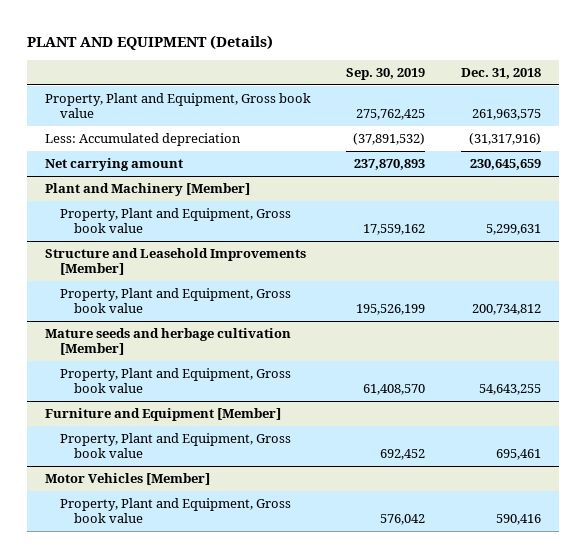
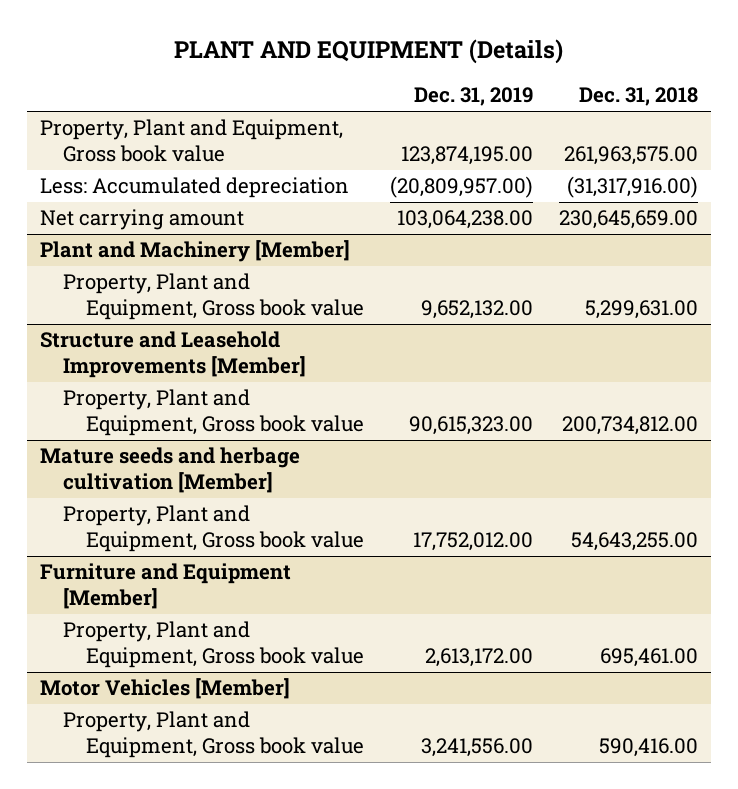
[346,67,426,80] Sep. 30, 2019 -> none
none -> [414,87,534,107] Dec. 31, 2019
[471,109,541,121] 261,963,575 -> [564,145,699,165] 261,963,575.00
[468,132,541,145] (31,317,916) -> [567,176,699,199] (31,317,916.00)
[469,158,541,170] 230,645,659 -> [559,210,699,230] 230,645,659.00
[485,224,541,236] 5,299,631 -> [585,299,699,319] 5,299,631.00
[471,304,541,316] 200,734,812 -> [562,415,699,435] 200,734,812.00
[478,384,541,396] 54,643,255 -> [571,531,699,551] 54,643,255.00
[495,449,541,461] 695,461 -> [600,647,699,667] 695,461.00
[495,514,541,526] 590,416 -> [599,737,699,757] 590,416.00

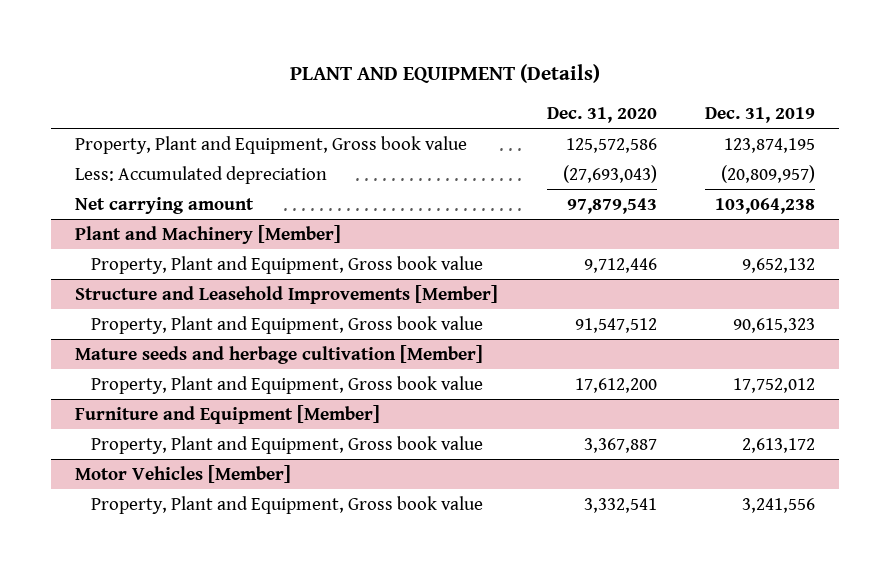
[579,87,699,107] Dec. 31, 2018 -> none
none -> [546,107,657,124] Dec. 31, 2020
[401,145,534,165] 123,874,195.00 -> [723,137,815,153] 123,874,195
[390,176,534,199] (20,809,957.00) -> [720,164,815,183] (20,809,957)
[397,210,534,230] 103,064,238.00 -> [714,197,815,214] 103,064,238
[421,299,534,319] 9,652,132.00 -> [741,257,815,273] 9,652,132
[409,415,534,435] 90,615,323.00 -> [732,317,815,333] 90,615,323
[413,531,534,551] 17,752,012.00 -> [732,377,815,393] 17,752,012
[425,647,534,667] 2,613,172.00 -> [741,437,815,453] 2,613,172
[421,737,534,757] 3,241,556.00 -> [741,497,815,513] 3,241,556

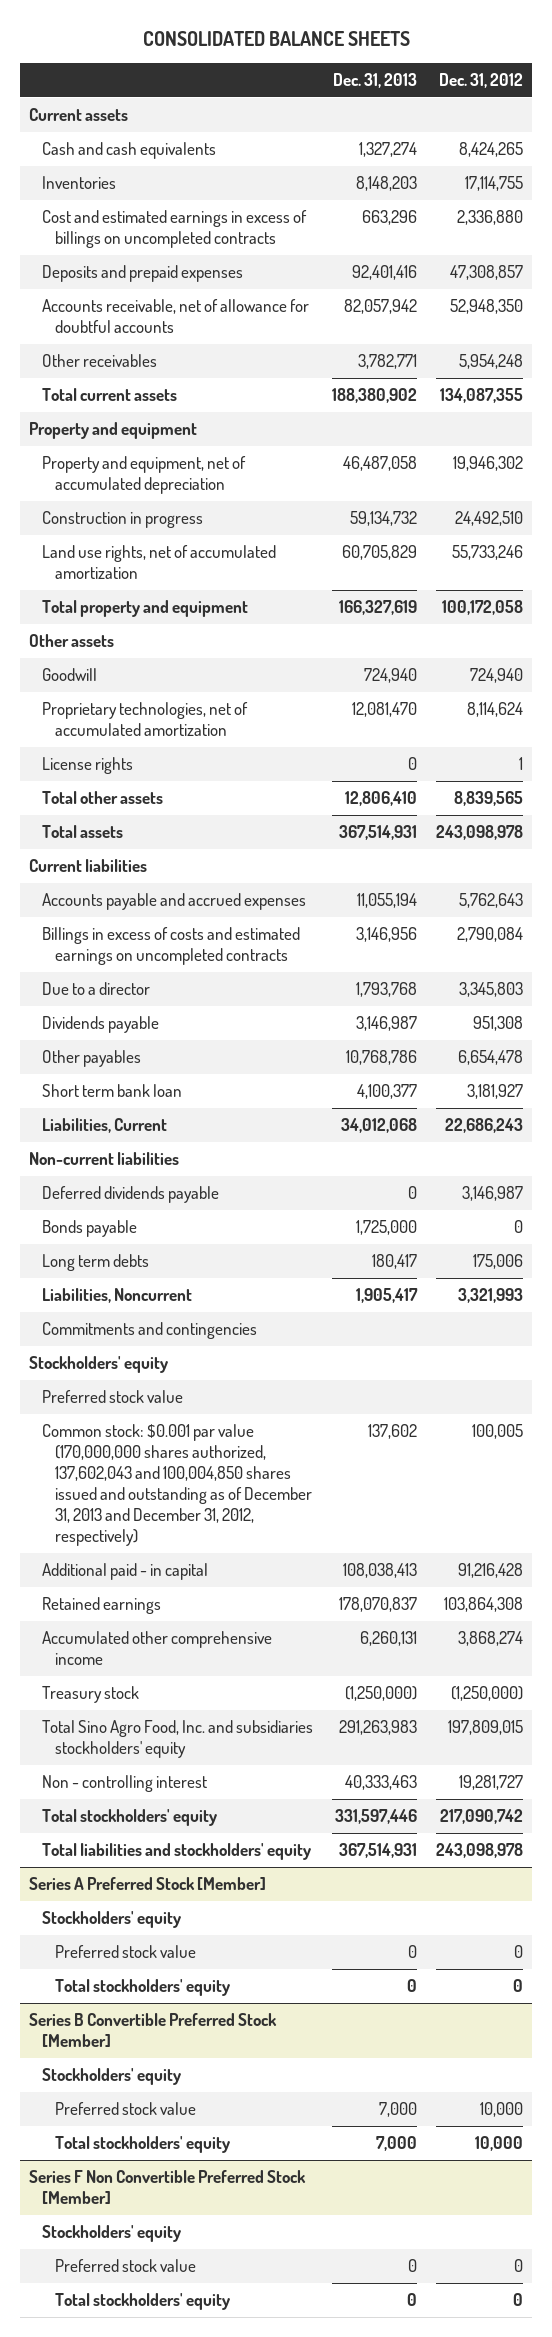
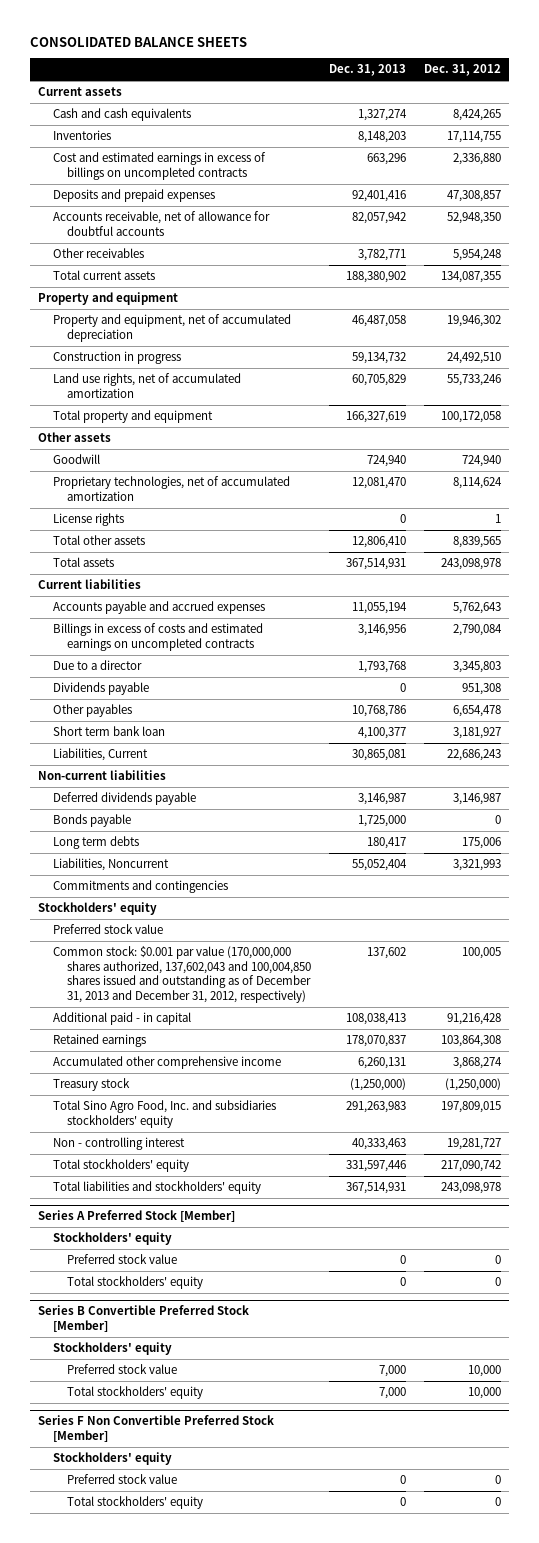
[355,1015,417,1031] 3,146,987 -> [399,683,406,693] 0
[340,1117,417,1133] 34,012,068 -> [351,749,406,762] 30,865,081
[407,1185,417,1199] 0 -> [357,793,406,806] 3,146,987
[355,1287,418,1303] 1,905,417 -> [351,859,407,872] 55,052,404

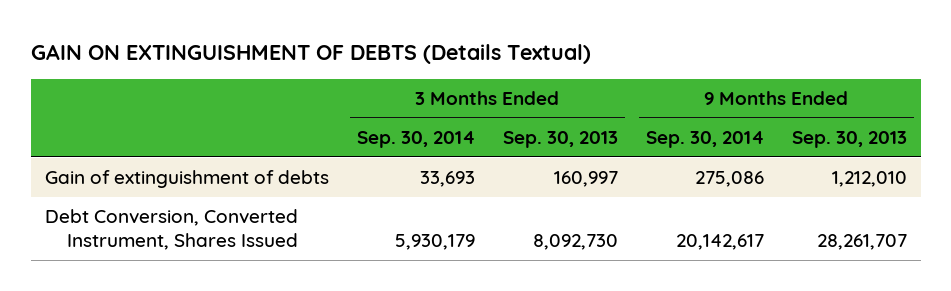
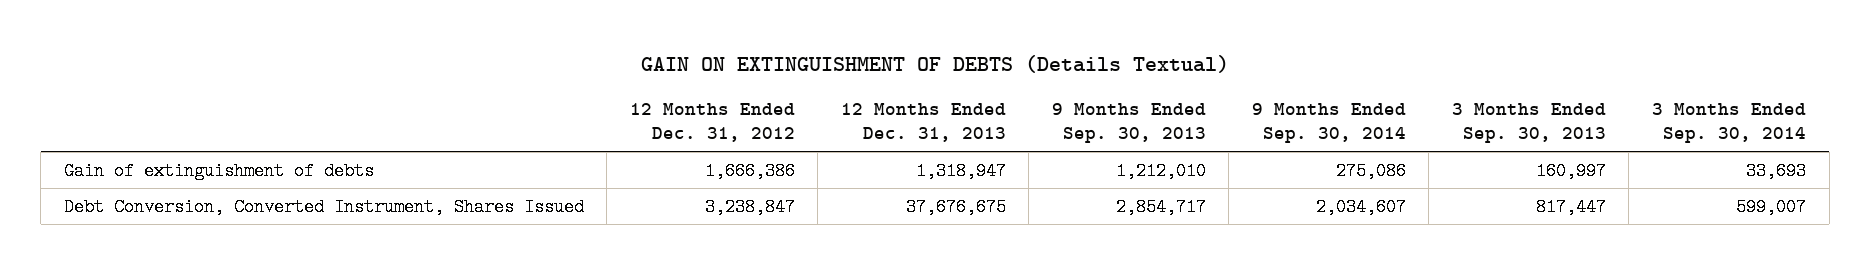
none -> [629,103,795,143] 12 Months Ended Dec. 31, 2012
none -> [840,103,1006,143] 12 Months Ended Dec. 31, 2013
[394,234,475,251] 5,930,179 -> [1735,198,1806,217] 599,007
[532,234,618,251] 8,092,730 -> [1535,198,1606,217] 817,447
[675,234,764,251] 20,142,617 -> [1315,198,1406,217] 2,034,607
[816,234,907,251] 28,261,707 -> [1115,198,1206,217] 2,854,717

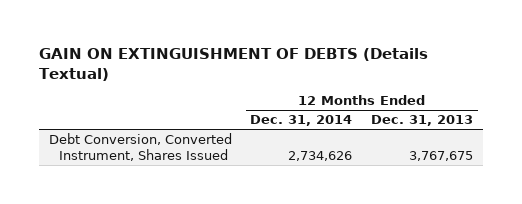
[629,103,795,143] 12 Months Ended Dec. 31, 2012 -> none
[1051,103,1206,144] 9 Months Ended Sep. 30, 2013 -> none
[1251,103,1406,144] 9 Months Ended Sep. 30, 2014 -> none
[1451,103,1606,144] 3 Months Ended Sep. 30, 2013 -> none
[1651,103,1806,144] 3 Months Ended Sep. 30, 2014 -> none
none -> [250,115,353,127] Dec. 31, 2014
[63,162,374,181] Gain of extinguishment of debts -> none
[905,198,1006,217] 37,676,675 -> [409,151,474,162] 3,767,675

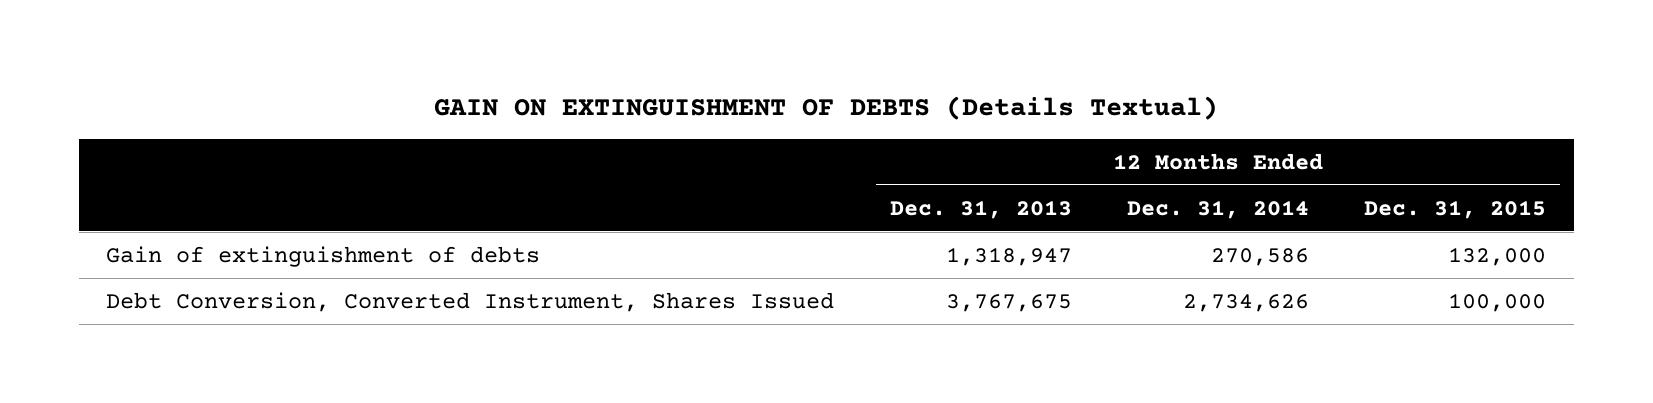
none -> [1364,199,1547,219] Dec. 31, 2015
none -> [106,245,541,267] Gain of extinguishment of debts

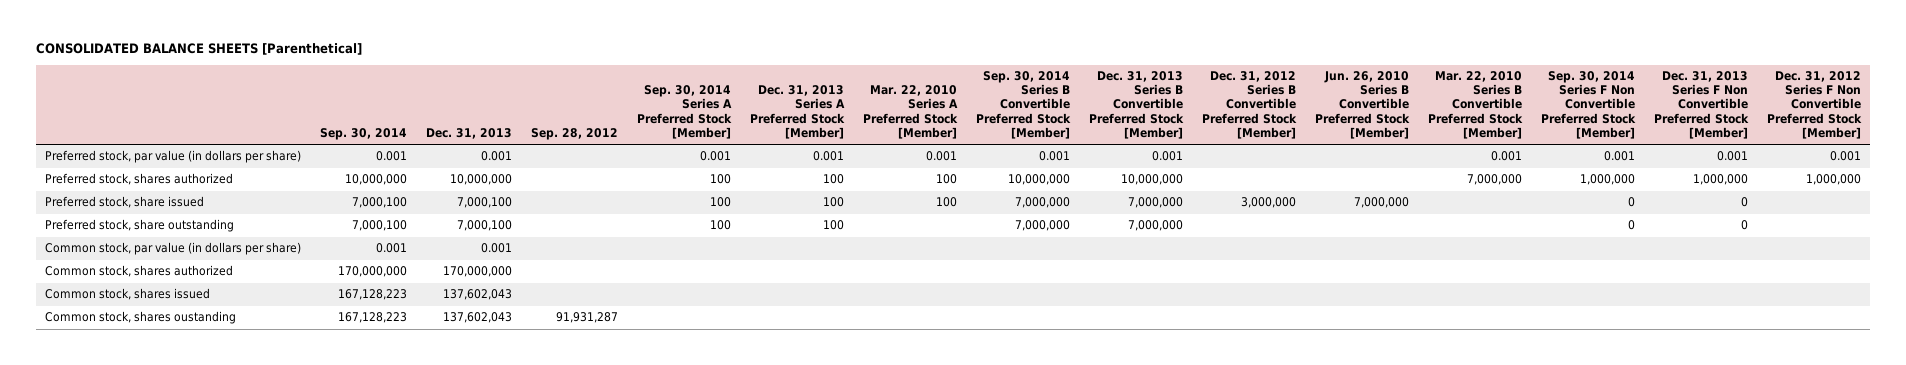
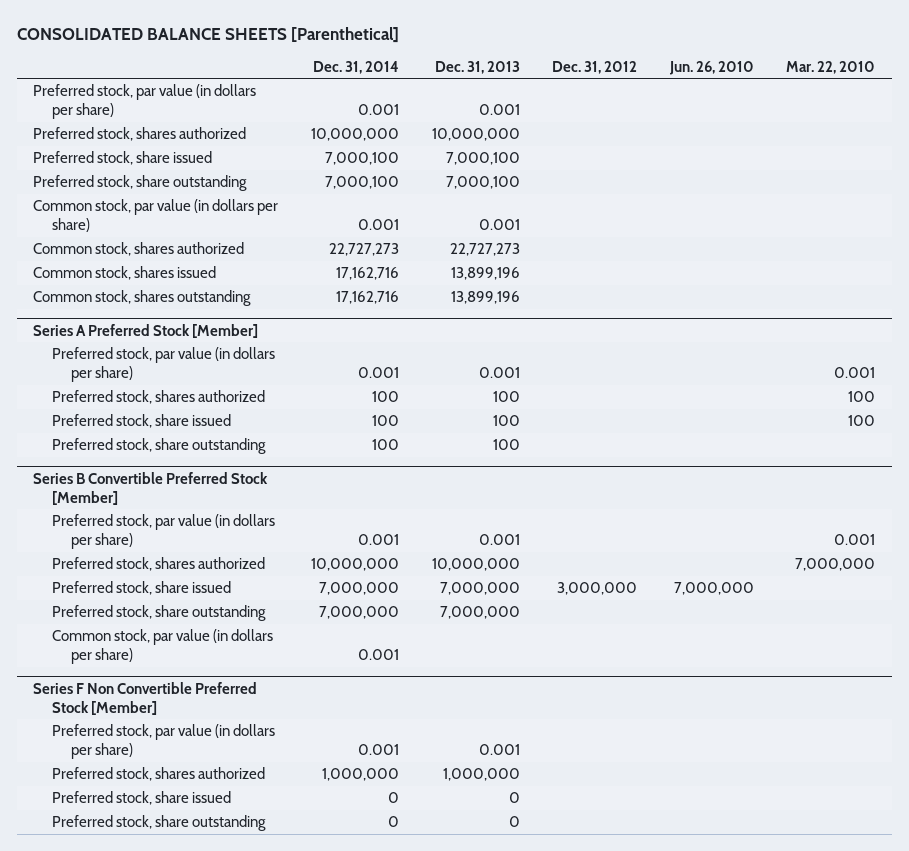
[320,127,408,140] Sep. 30, 2014 -> none
[531,127,619,140] Sep. 28, 2012 -> none
[636,85,732,139] Sep. 30, 2014 Series A Preferred Stock [Member] -> none
[749,85,845,139] Dec. 31, 2013 Series A Preferred Stock [Member] -> none
[862,85,958,139] Mar. 22, 2010 Series A Preferred Stock [Member] -> none
[975,70,1071,139] Sep. 30, 2014 Series B Convertible Preferred Stock [Member] -> none
[1088,70,1184,139] Dec. 31, 2013 Series B Convertible Preferred Stock [Member] -> none
[1201,70,1297,139] Dec. 31, 2012 Series B Convertible Preferred Stock [Member] -> none
[1314,70,1410,139] Jun. 26, 2010 Series B Convertible Preferred Stock [Member] -> none
[1427,70,1523,139] Mar. 22, 2010 Series B Convertible Preferred Stock [Member] -> none
[1540,70,1636,139] Sep. 30, 2014 Series F Non Convertible Preferred Stock [Member] -> none
[1653,70,1749,139] Dec. 31, 2013 Series F Non Convertible Preferred Stock [Member] -> none
[1766,70,1862,139] Dec. 31, 2012 Series F Non Convertible Preferred Stock [Member] -> none
none -> [312,60,399,74] Dec. 31, 2014
none -> [552,60,638,74] Dec. 31, 2012
none -> [668,60,754,75] Jun. 26, 2010
none -> [786,60,876,74] Mar. 22, 2010
[443,266,513,278] 170,000,000 -> [449,243,520,257] 22,727,273
[443,289,513,301] 137,602,043 -> [450,267,520,281] 13,899,196
[45,311,237,325] Common stock, shares oustanding -> [33,290,252,307] Common stock, shares outstanding
[443,312,513,324] 137,602,043 -> [450,291,520,305] 13,899,196
none -> [33,323,259,338] Series A Preferred Stock [Member]
none -> [52,347,276,383] Preferred stock, par value (in dollars per share)
none -> [52,390,266,405] Preferred stock, shares authorized
none -> [52,414,232,429] Preferred stock, share issued
none -> [52,438,267,455] Preferred stock, share outstanding
none -> [33,471,269,505] Series B Convertible Preferred Stock [Member]
none -> [52,514,276,550] Preferred stock, par value (in dollars per share)
none -> [52,557,266,572] Preferred stock, shares authorized
none -> [52,581,232,596] Preferred stock, share issued
none -> [52,605,267,622] Preferred stock, share outstanding
none -> [52,629,274,665] Common stock, par value (in dollars per share)
none -> [33,681,258,715] Series F Non Convertible Preferred Stock [Member]
none -> [52,724,276,760] Preferred stock, par value (in dollars per share)
none -> [52,767,266,782] Preferred stock, shares authorized
none -> [52,791,232,806] Preferred stock, share issued
none -> [52,815,267,832] Preferred stock, share outstanding

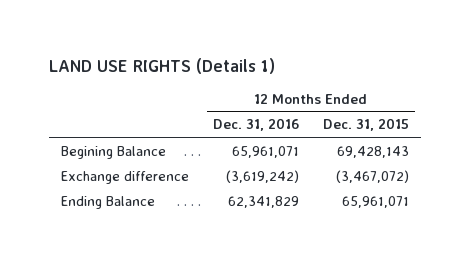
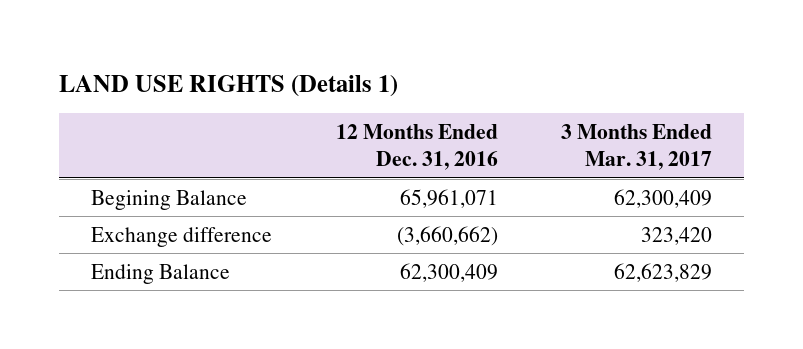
[323,118,410,132] Dec. 31, 2015 -> none
none -> [561,124,713,171] 3 Months Ended Mar. 31, 2017
[226,169,300,183] (3,619,242) -> [396,225,498,246] (3,660,662)
[228,195,300,208] 62,341,829 -> [399,262,498,282] 62,300,409

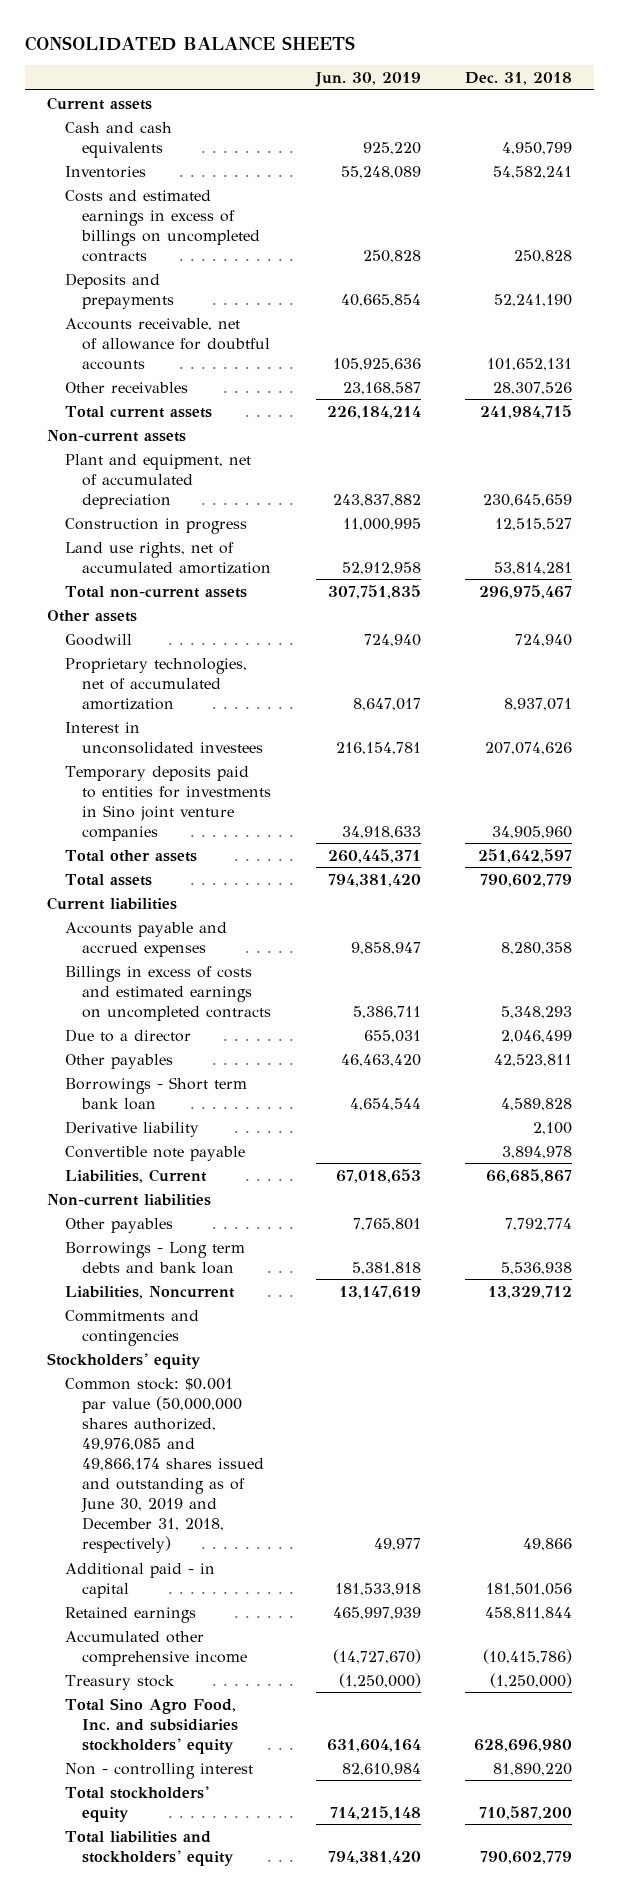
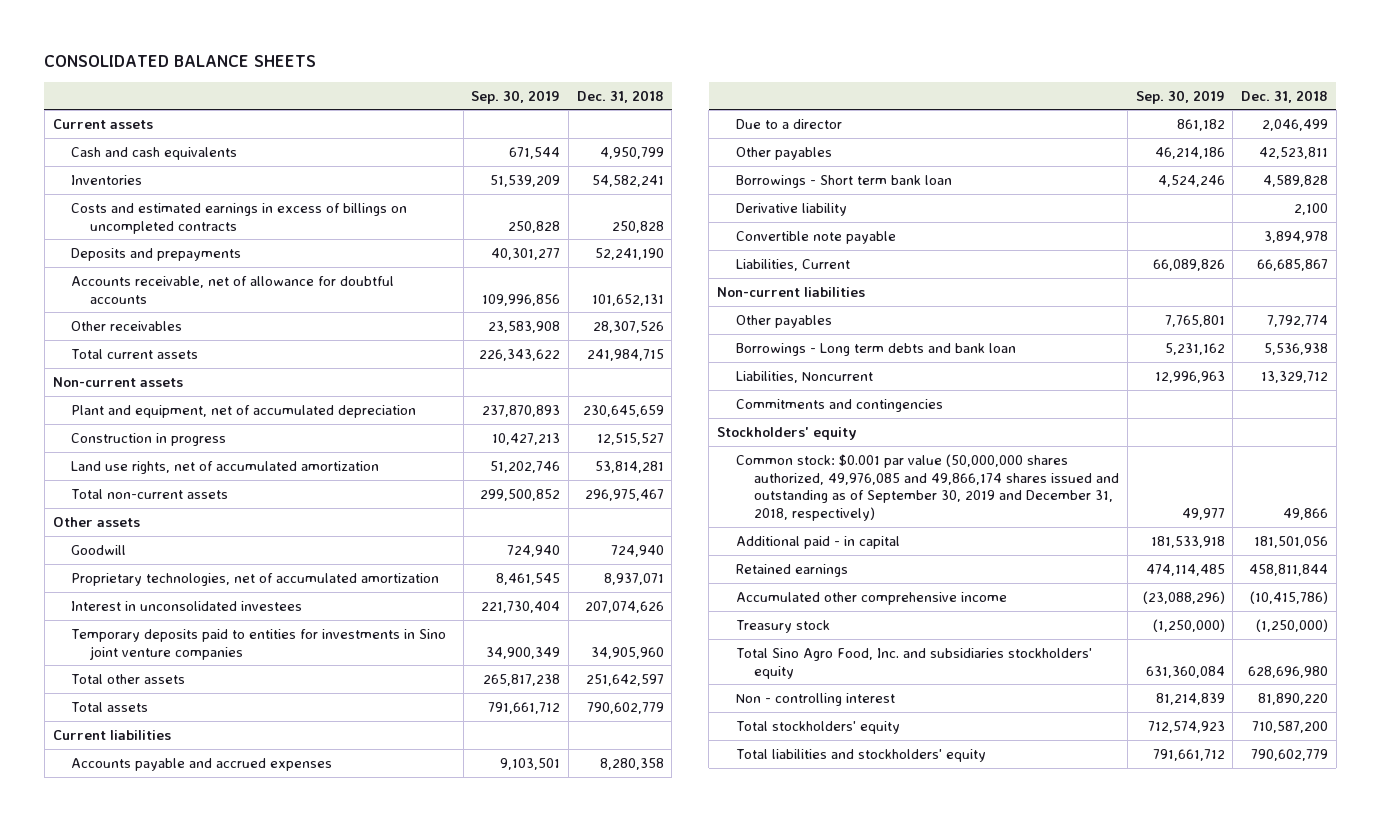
[314,72,421,88] Jun. 30, 2019 -> none
none -> [471,89,561,104] Sep. 30, 2019
[64,965,272,1021] Billings in excess of costs and estimated earnings on uncompleted contracts -> none
[64,1377,265,1553] Common stock: $0.001 par value (50,000,000 shares authorized, 49,976,085 and 49,866,174 shares issued and outstanding as of June 30, 2019 and December 31, 2018, respectively) -> [735,453,1120,522] Common stock: $0.001 par value (50,000,000 shares authorized, 49,976,085 and 49,866,174 shares issued and outstanding as of September 30, 2019 and December 31, 2018, respectively)

